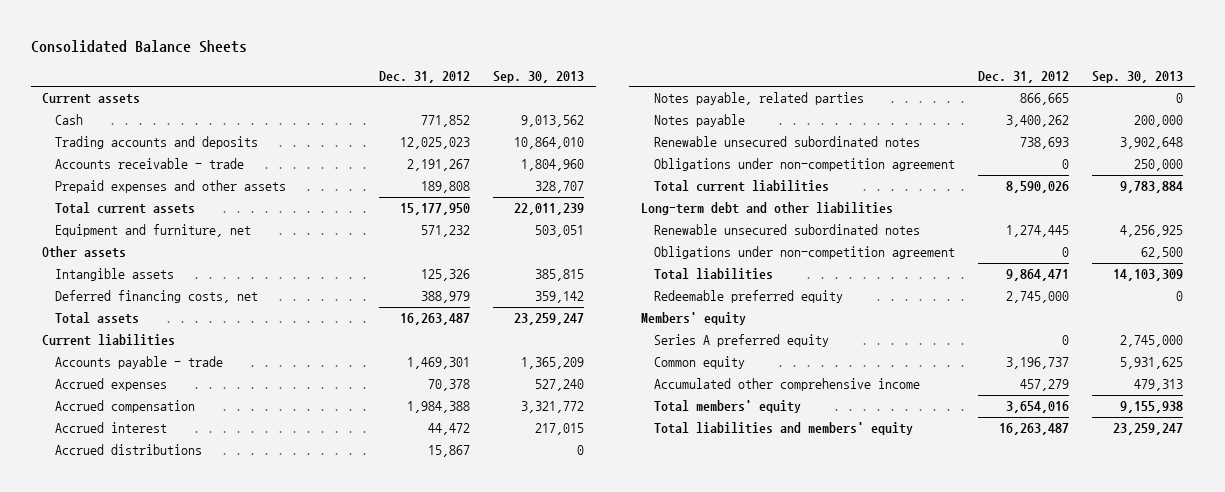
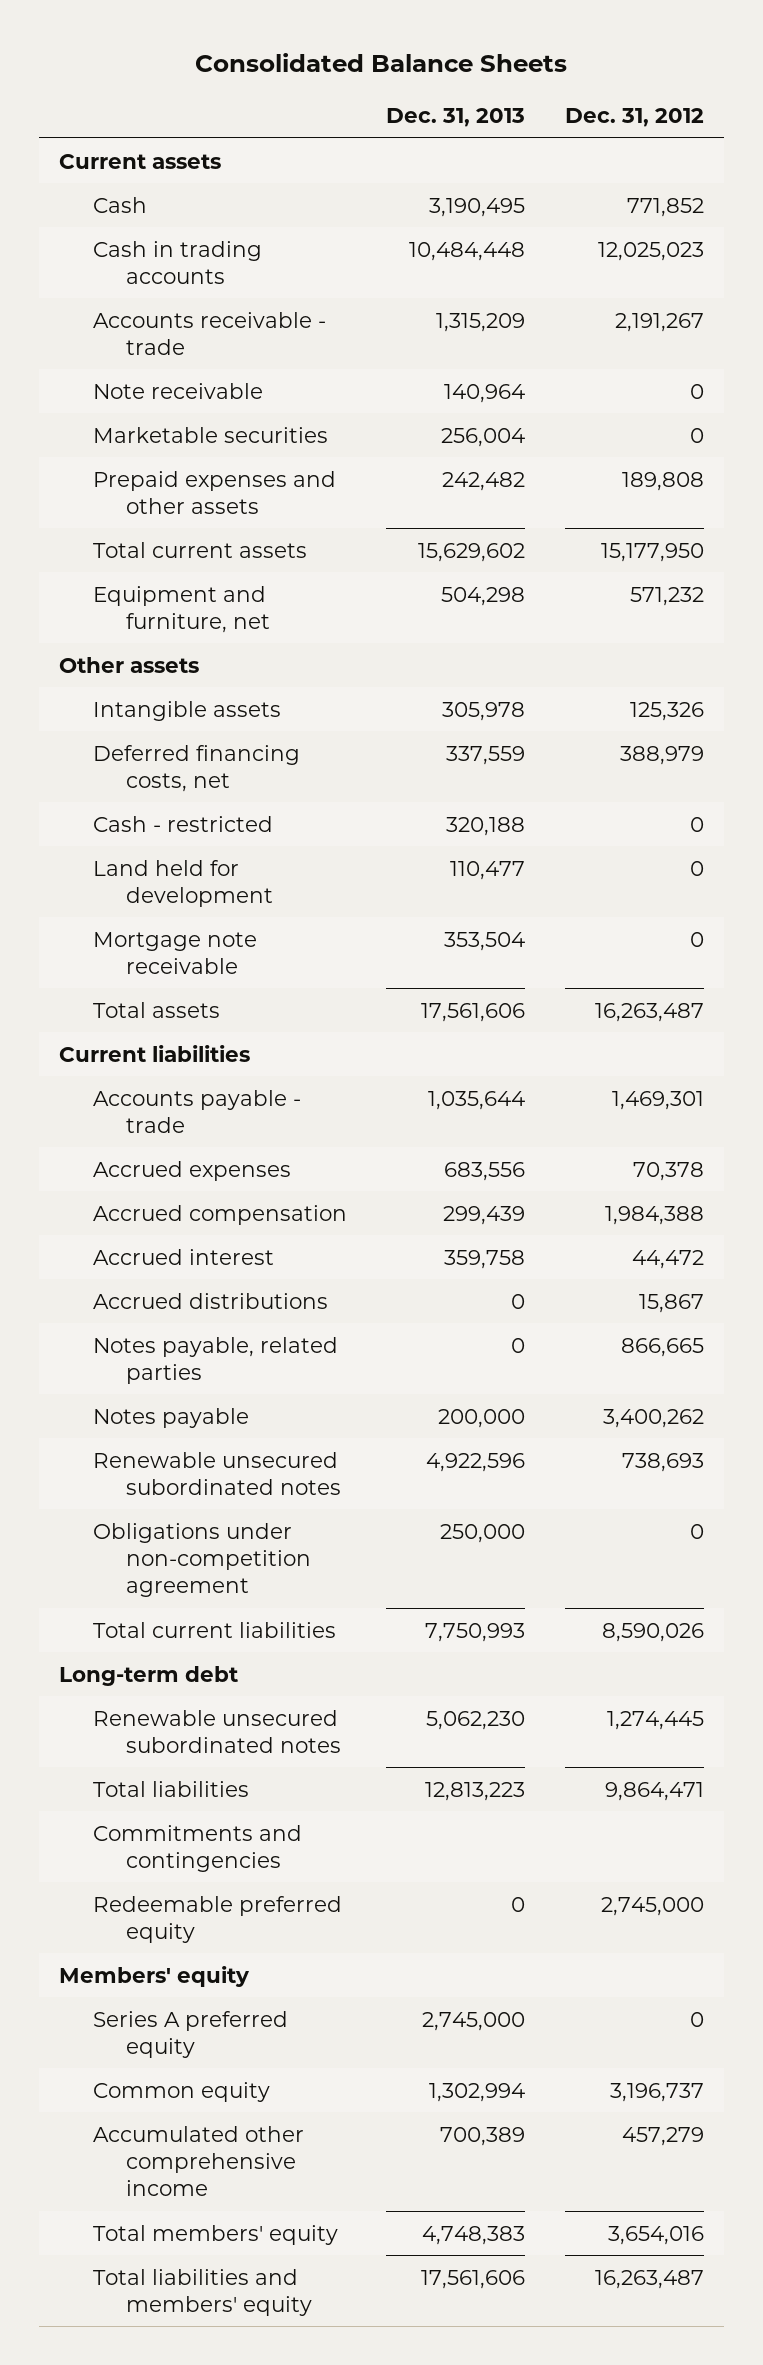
[493,70,585,83] Sep. 30, 2013 -> none
none -> [386,108,526,128] Dec. 31, 2013
[55,136,259,150] Trading accounts and deposits -> [92,240,262,284] Cash in trading accounts
none -> [92,382,263,399] Note receivable
none -> [92,426,328,443] Marketable securities
none -> [92,815,273,832] Cash - restricted
none -> [92,859,274,907] Land held for development
none -> [92,931,257,974] Mortgage note receivable
[641,202,894,216] Long-term debt and other liabilities -> [58,1665,238,1686] Long-term debt
[653,246,955,260] Obligations under non-competition agreement -> none
none -> [92,1824,302,1872] Commitments and contingencies

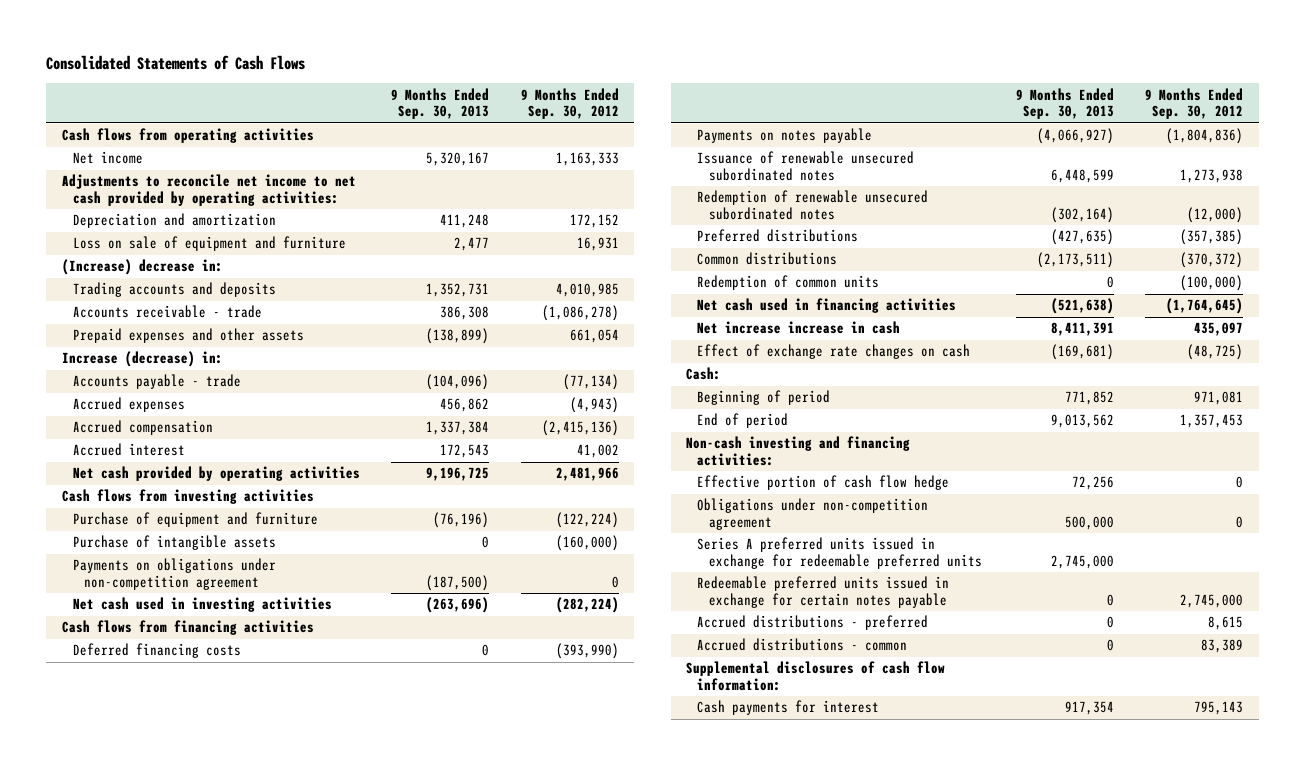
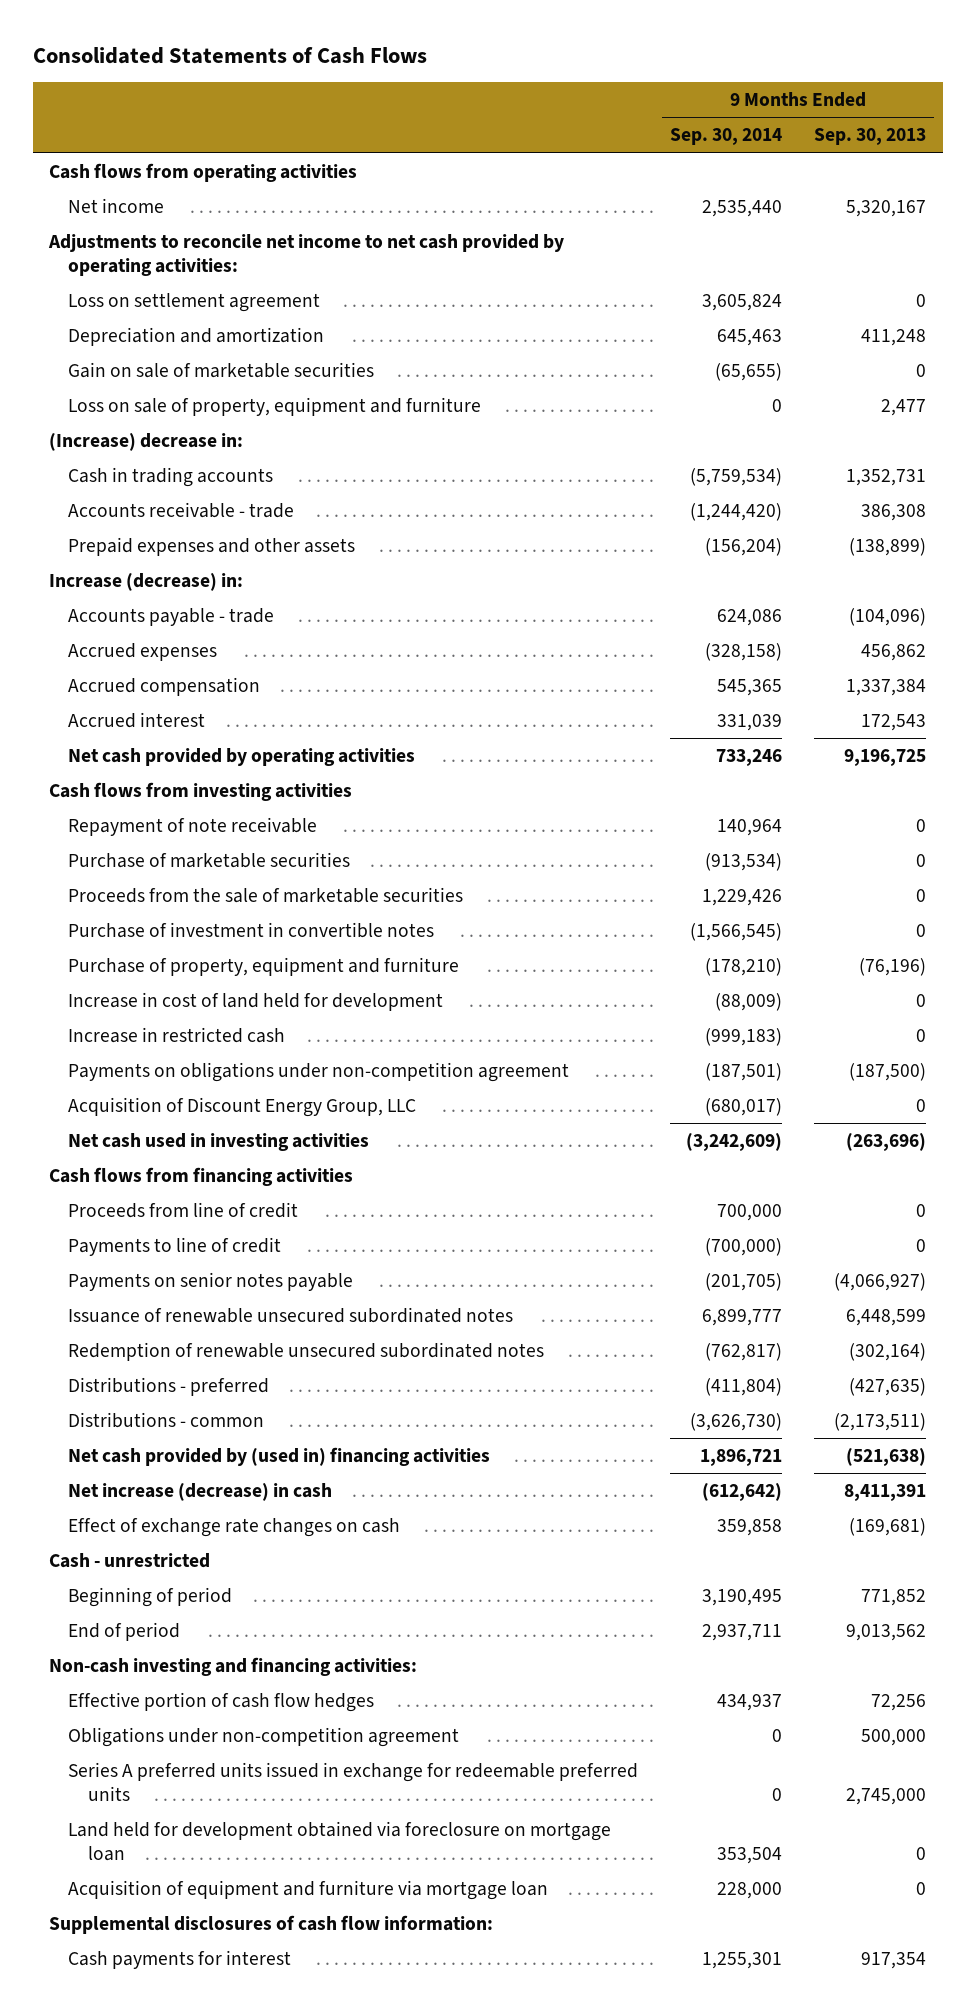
[520,87,619,120] 9 Months Ended Sep. 30, 2012 -> none
none -> [670,128,783,146] Sep. 30, 2014
none -> [68,293,321,313] Loss on settlement agreement
none -> [68,362,375,379] Gain on sale of marketable securities
[72,236,346,252] Loss on sale of equipment and furniture -> [68,397,482,417] Loss on sale of property, equipment and furniture
[72,282,276,298] Trading accounts and deposits -> [68,467,274,488] Cash in trading accounts
[72,535,276,551] Purchase of intangible assets -> none
none -> [68,817,318,837] Repayment of note receivable
none -> [68,852,351,869] Purchase of marketable securities
none -> [68,887,464,904] Proceeds from the sale of marketable securities
none -> [68,922,435,939] Purchase of investment in convertible notes
[72,512,318,528] Purchase of equipment and furniture -> [68,957,460,977] Purchase of property, equipment and furniture
none -> [68,992,444,1012] Increase in cost of land held for development
none -> [68,1027,286,1044] Increase in restricted cash
none -> [68,1097,417,1118] Acquisition of Discount Energy Group, LLC
[72,643,241,659] Deferred financing costs -> none
none -> [68,1202,299,1219] Proceeds from line of credit
none -> [68,1237,282,1257] Payments to line of credit
[697,128,873,144] Payments on notes payable -> [68,1272,354,1292] Payments on senior notes payable
[697,275,880,291] Redemption of common units -> none
[697,229,859,243] Preferred distributions -> [68,1377,270,1397] Distributions - preferred
[697,252,838,266] Common distributions -> [68,1412,265,1429] Distributions - common
[697,298,957,314] Net cash used in financing activities -> [68,1447,491,1467] Net cash provided by (used in) financing activities
[697,321,901,335] Net increase increase in cash -> [68,1483,333,1502] Net increase (decrease) in cash
[686,367,722,381] Cash: -> [48,1553,210,1569] Cash - unrestricted
[697,475,950,491] Effective portion of cash flow hedge -> [68,1692,375,1713] Effective portion of cash flow hedges
[697,576,950,609] Redeemable preferred units issued in exchange for certain notes payable -> none
[697,615,929,631] Accrued distributions - preferred -> none
[697,638,908,652] Accrued distributions - common -> none
none -> [68,1821,612,1861] Land held for development obtained via foreclosure on mortgage loan
none -> [68,1880,549,1901] Acquisition of equipment and furniture via mortgage loan

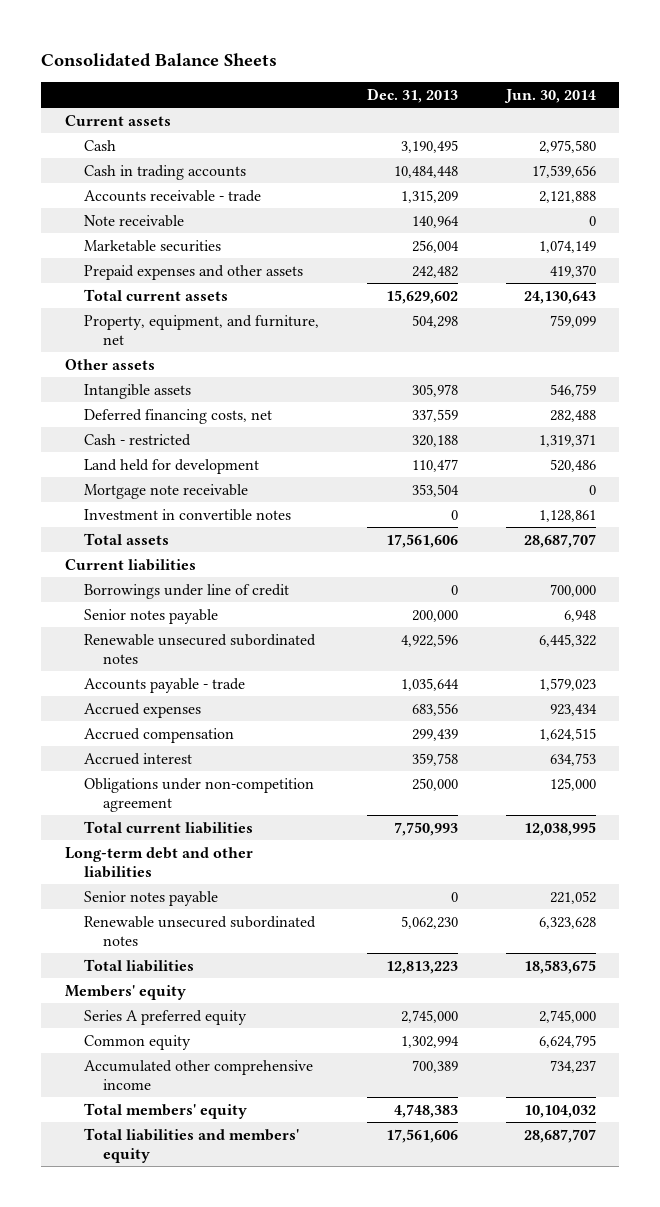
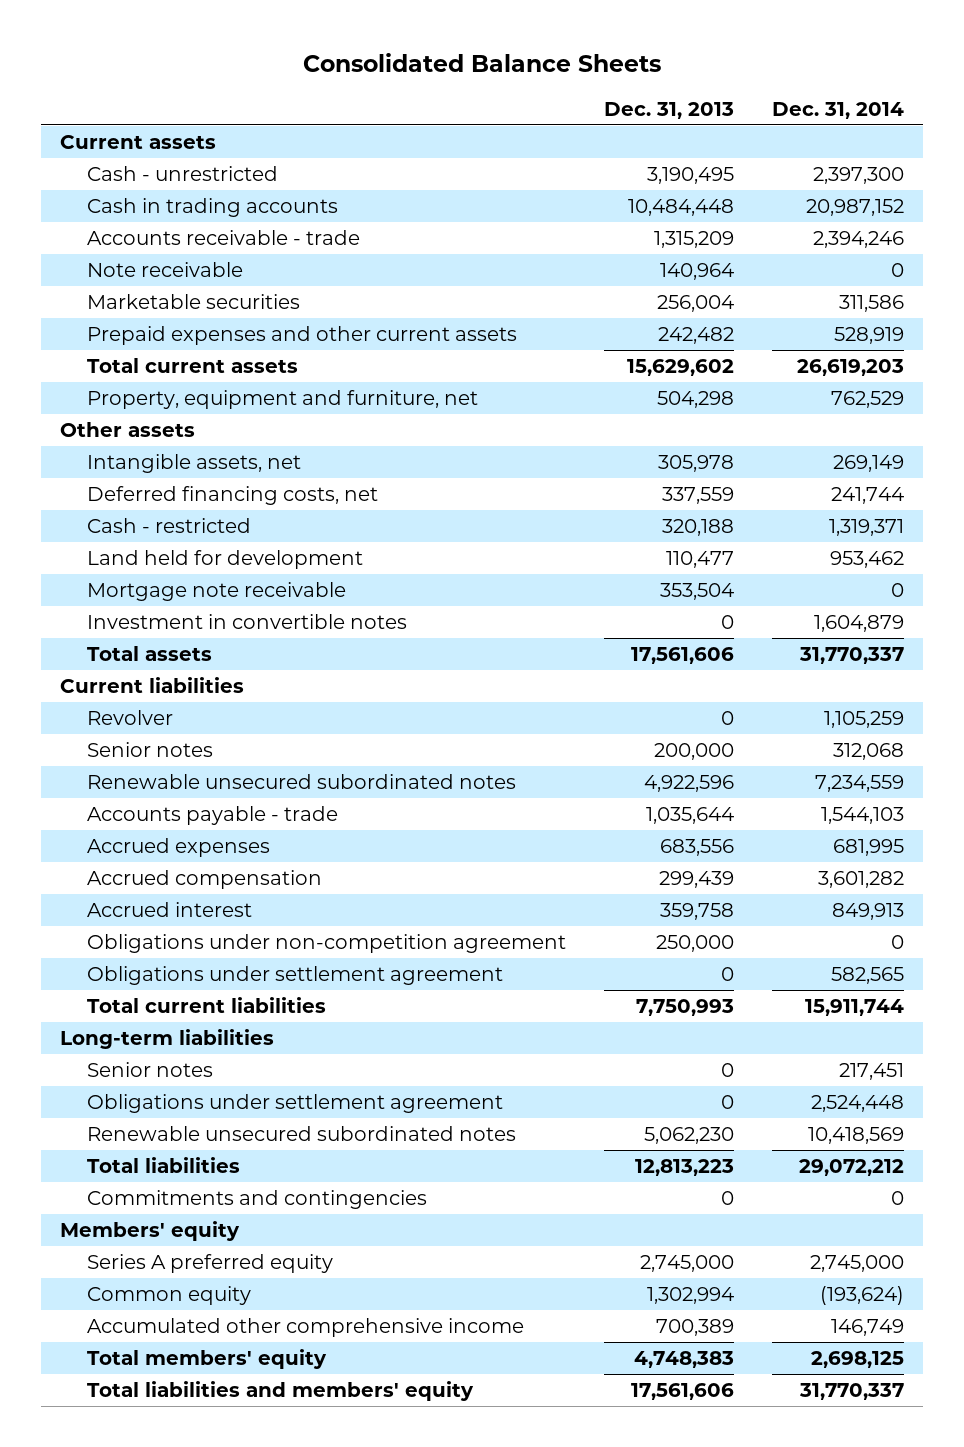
[503,89,596,104] Jun. 30, 2014 -> none
none -> [772,101,905,119] Dec. 31, 2014
[84,139,117,151] Cash -> [87,166,279,182] Cash - unrestricted
[84,264,304,280] Prepaid expenses and other assets -> [87,326,518,346] Prepaid expenses and other current assets
[84,314,320,346] Property, equipment, and furniture, net -> [87,390,479,410] Property, equipment and furniture, net
[84,383,192,399] Intangible assets -> [87,454,302,474] Intangible assets, net
[84,583,290,599] Borrowings under line of credit -> none
none -> [87,710,174,726] Revolver
[84,608,219,624] Senior notes payable -> [87,742,214,758] Senior notes
none -> [87,966,504,986] Obligations under settlement agreement
[64,846,253,879] Long-term debt and other liabilities -> [59,1029,274,1050] Long-term liabilities
[84,890,219,906] Senior notes payable -> [87,1062,214,1078] Senior notes
none -> [87,1094,504,1114] Obligations under settlement agreement
none -> [87,1190,428,1210] Commitments and contingencies

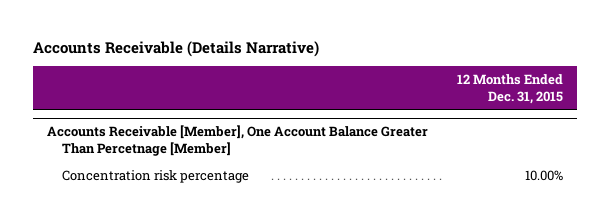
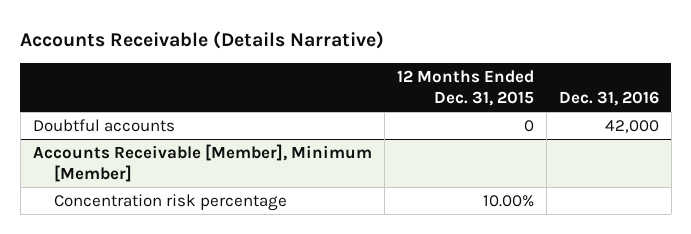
none -> [558,91,659,107] Dec. 31, 2016
[47,125,429,157] Accounts Receivable [Member], One Account Balance Greater Than Percetnage [Member] -> none
none -> [32,118,175,132] Doubtful accounts
none -> [32,143,372,182] Accounts Receivable [Member], Minimum [Member]

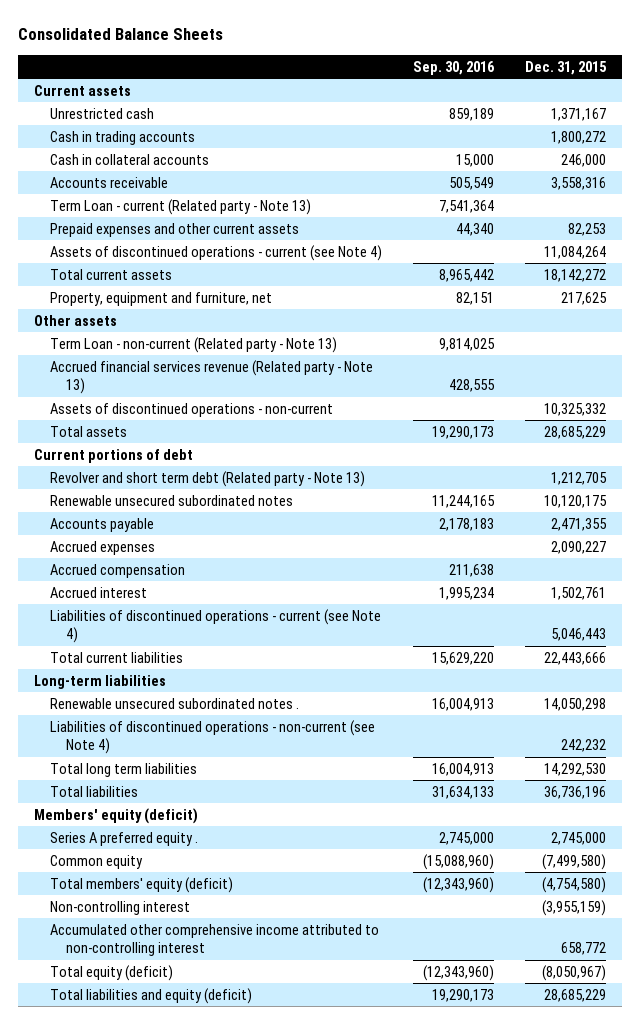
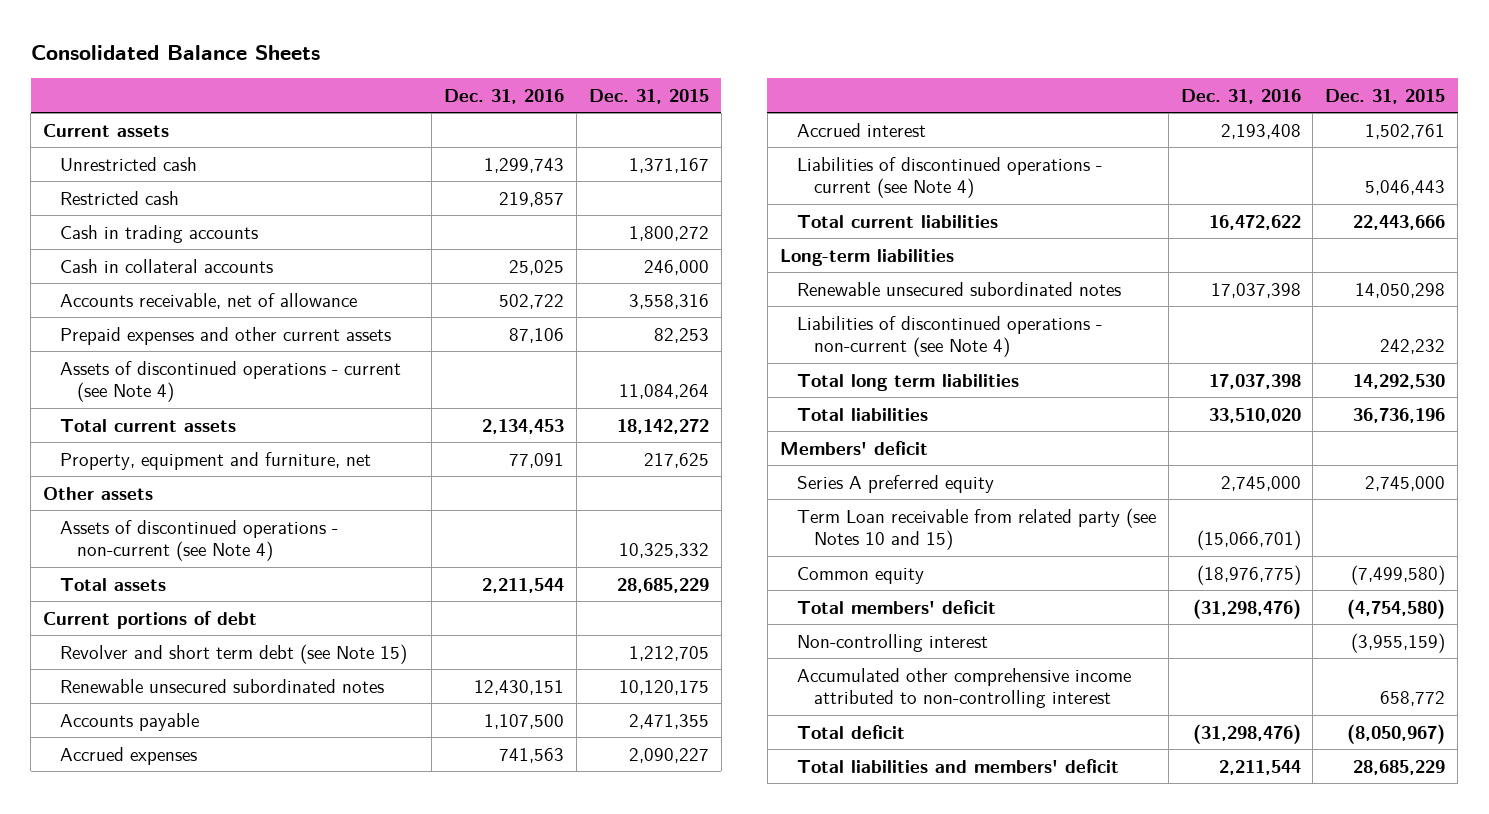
[412,60,495,75] Sep. 30, 2016 -> none
none -> [443,88,564,104] Dec. 31, 2016
none -> [60,190,180,205] Restricted cash
[49,198,311,215] Term Loan - current (Related party - Note 13) -> none
[49,176,168,188] Accounts receivable -> [60,292,358,309] Accounts receivable, net of allowance
[49,336,337,353] Term Loan - non-current (Related party - Note 13) -> none
[49,359,373,395] Accrued financial services revenue (Related party - Note 13) -> none
[49,402,333,417] Assets of discontinued operations - non-current -> [60,519,339,562] Assets of discontinued operations - non-current (see Note 4)
[49,470,365,487] Revolver and short term debt (Related party - Note 13) -> [60,643,408,664] Revolver and short term debt (see Note 15)
[49,563,185,578] Accrued compensation -> none
[49,697,299,709] Renewable unsecured subordinated notes . -> [796,281,1121,296] Renewable unsecured subordinated notes
[33,807,198,824] Members' equity (deficit) -> [779,440,928,455] Members' deficit
[49,831,198,846] Series A preferred equity . -> [796,474,994,493] Series A preferred equity
none -> [796,507,1156,551] Term Loan receivable from related party (see Notes 10 and 15)
[49,876,233,893] Total members' equity (deficit) -> [796,599,996,614] Total members' deficit
[49,964,173,981] Total equity (deficit) -> [796,724,905,739] Total deficit
[49,987,252,1004] Total liabilities and equity (deficit) -> [796,758,1119,773] Total liabilities and members' deficit

